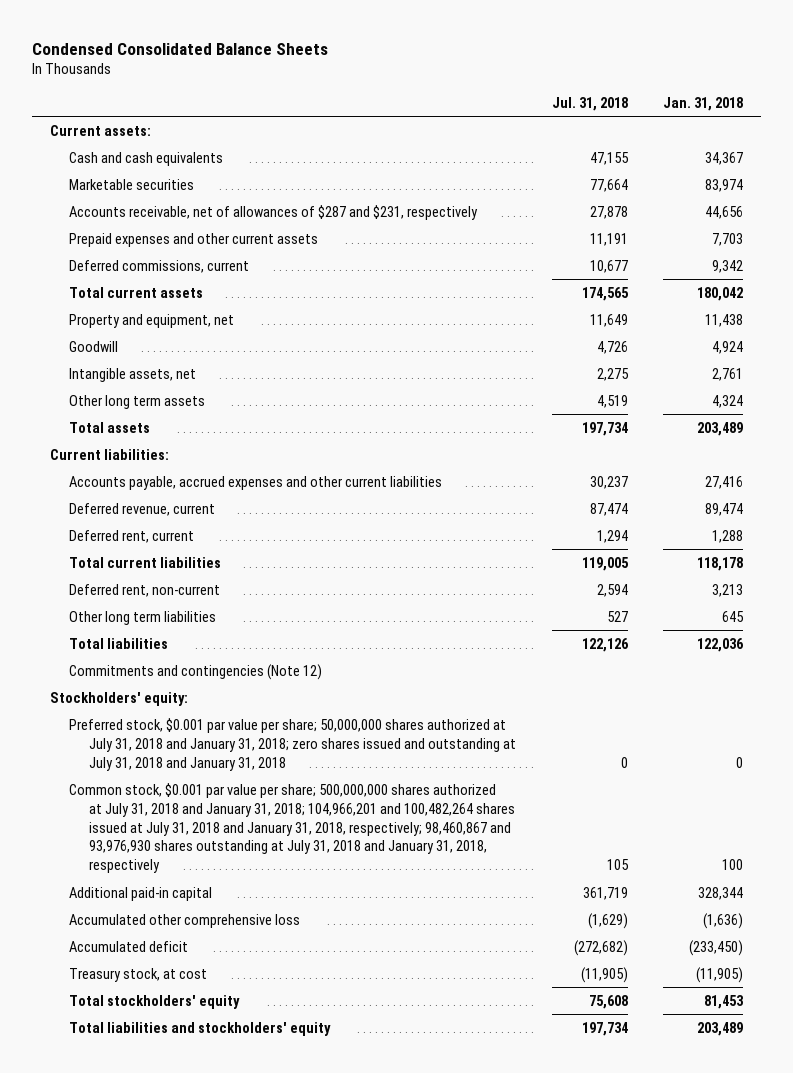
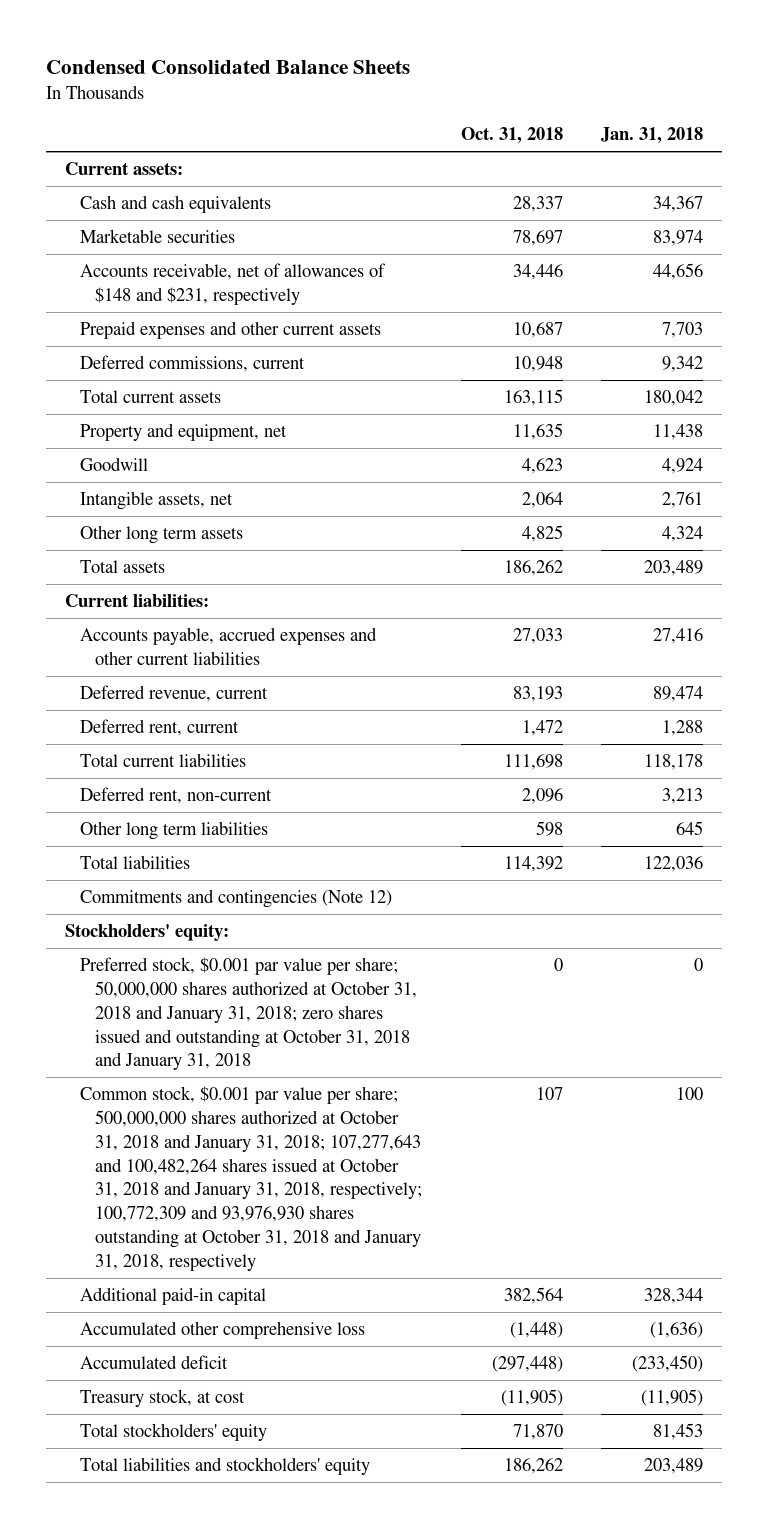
[551,96,628,111] Jul. 31, 2018 -> none
none -> [460,127,563,145] Oct. 31, 2018
[69,204,479,220] Accounts receivable, net of allowances of $287 and $231, respectively -> [79,262,386,305] Accounts receivable, net of allowances of $148 and $231, respectively
[69,717,516,771] Preferred stock, $0.001 par value per share; 50,000,000 shares authorized at July 31, 2018 and January 31, 2018; zero shares issued and outstanding at July 31, 2018 and January 31, 2018 -> [79,956,418,1071] Preferred stock, $0.001 par value per share; 50,000,000 shares authorized at October 31, 2018 and January 31, 2018; zero shares issued and outstanding at October 31, 2018 and January 31, 2018
[69,782,515,874] Common stock, $0.001 par value per share; 500,000,000 shares authorized at July 31, 2018 and January 31, 2018; 104,966,201 and 100,482,264 shares issued at July 31, 2018 and January 31, 2018, respectively; 98,460,867 and 93,976,930 shares outstanding at July 31, 2018 and January 31, 2018, respectively -> [79,1085,423,1271] Common stock, $0.001 par value per share; 500,000,000 shares authorized at October 31, 2018 and January 31, 2018; 107,277,643 and 100,482,264 shares issued at October 31, 2018 and January 31, 2018, respectively; 100,772,309 and 93,976,930 shares outstanding at October 31, 2018 and January 31, 2018, respectively

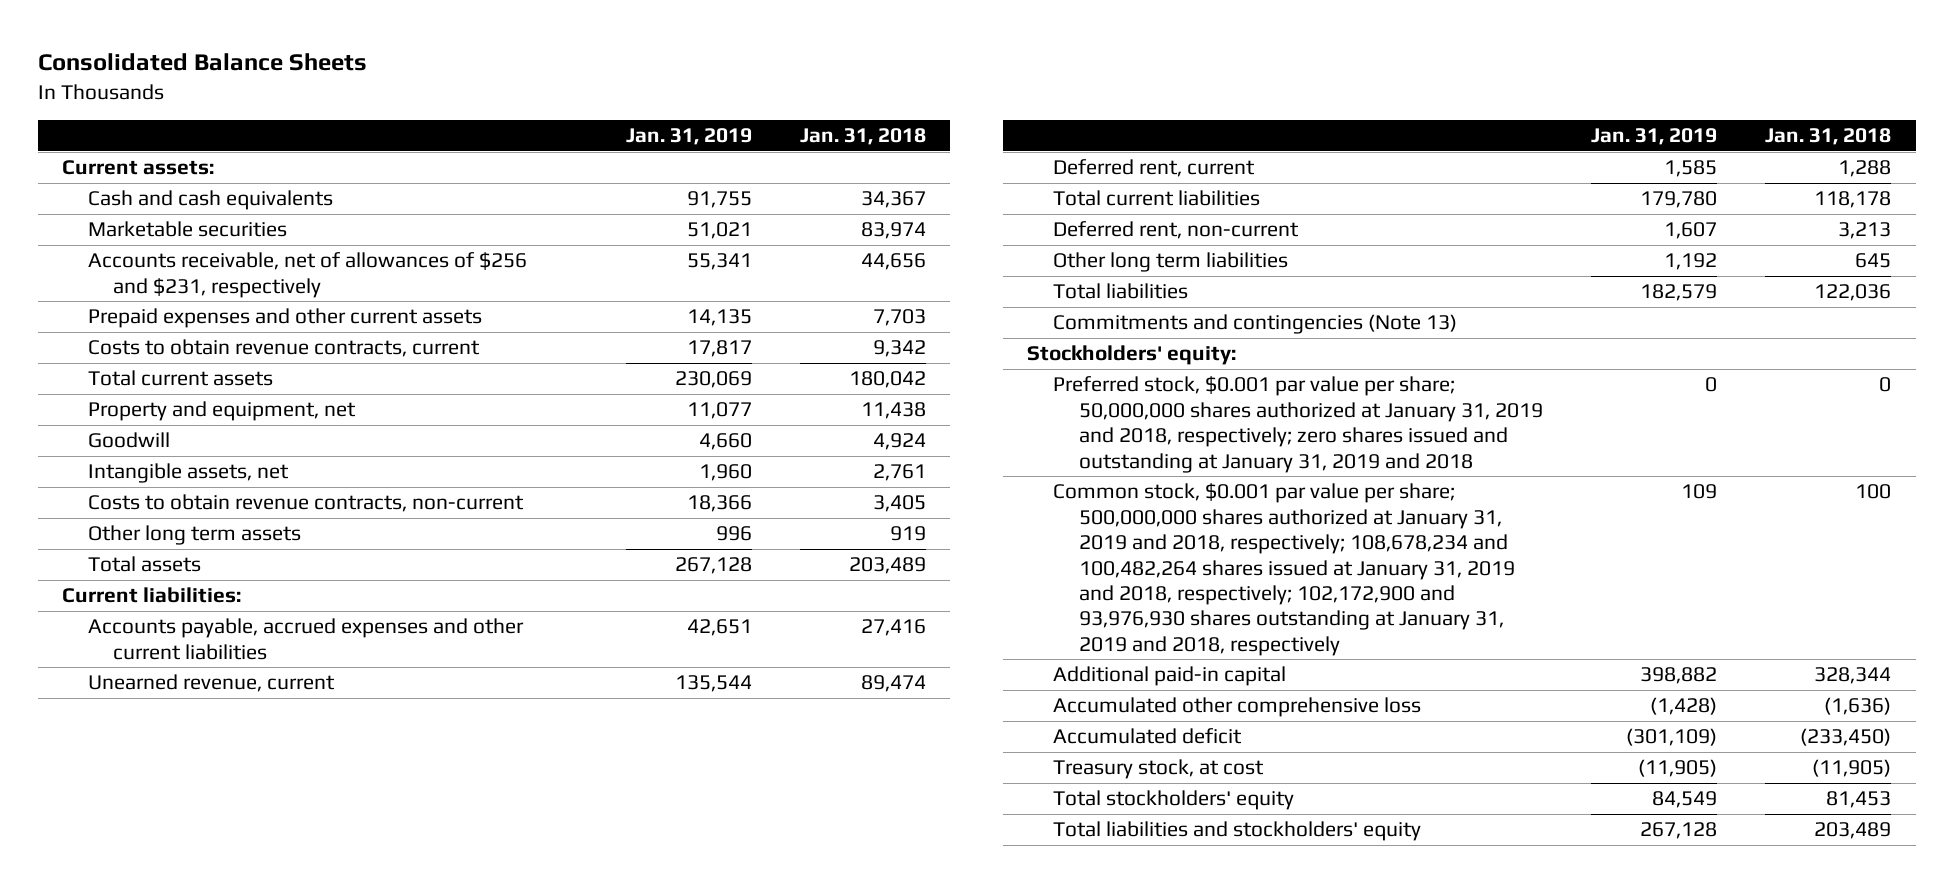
[45,60,410,75] Condensed Consolidated Balance Sheets -> [37,53,367,72] Consolidated Balance Sheets
[460,127,563,145] Oct. 31, 2018 -> none
none -> [625,128,752,146] Jan. 31, 2019
[79,262,386,305] Accounts receivable, net of allowances of $148 and $231, respectively -> [87,252,527,298] Accounts receivable, net of allowances of $256 and $231, respectively
[79,354,305,372] Deferred commissions, current -> [87,339,480,358] Costs to obtain revenue contracts, current
none -> [87,494,524,513] Costs to obtain revenue contracts, non-current
[662,525,704,542] 4,324 -> [890,526,927,542] 919
[79,684,268,702] Deferred revenue, current -> [87,674,335,693] Unearned revenue, current
[79,888,392,908] Commitments and contingencies (Note 12) -> [1052,314,1457,335] Commitments and contingencies (Note 13)
[79,956,418,1071] Preferred stock, $0.001 par value per share; 50,000,000 shares authorized at October 31, 2018 and January 31, 2018; zero shares issued and outstanding at October 31, 2018 and January 31, 2018 -> [1052,376,1543,473] Preferred stock, $0.001 par value per share; 50,000,000 shares authorized at January 31, 2019 and 2018, respectively; zero shares issued and outstanding at January 31, 2019 and 2018
[79,1085,423,1271] Common stock, $0.001 par value per share; 500,000,000 shares authorized at October 31, 2018 and January 31, 2018; 107,277,643 and 100,482,264 shares issued at October 31, 2018 and January 31, 2018, respectively; 100,772,309 and 93,976,930 shares outstanding at October 31, 2018 and January 31, 2018, respectively -> [1052,483,1515,656] Common stock, $0.001 par value per share; 500,000,000 shares authorized at January 31, 2019 and 2018, respectively; 108,678,234 and 100,482,264 shares issued at January 31, 2019 and 2018, respectively; 102,172,900 and 93,976,930 shares outstanding at January 31, 2019 and 2018, respectively

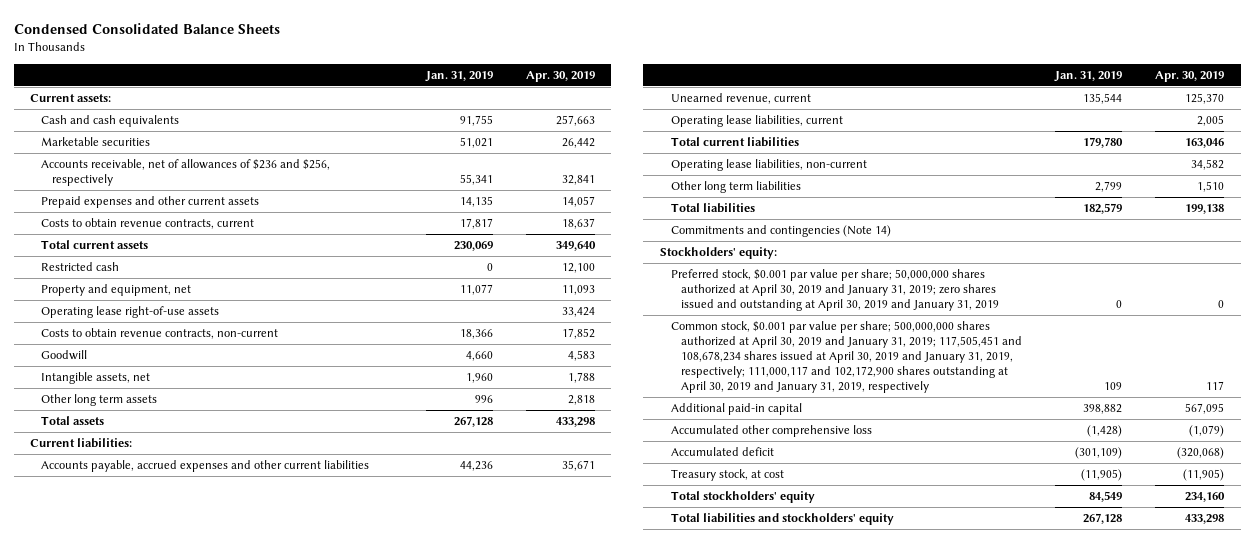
[37,53,367,72] Consolidated Balance Sheets -> [13,22,280,34] Condensed Consolidated Balance Sheets
[800,128,927,146] Jan. 31, 2018 -> none
none -> [525,70,595,82] Apr. 30, 2019
[87,252,527,298] Accounts receivable, net of allowances of $256 and $231, respectively -> [41,159,331,187] Accounts receivable, net of allowances of $236 and $256, respectively
none -> [41,262,120,272] Restricted cash
none -> [41,306,220,319] Operating lease right-of-use assets
[87,494,524,513] Costs to obtain revenue contracts, non-current -> [41,328,279,340] Costs to obtain revenue contracts, non-current
[686,619,752,637] 42,651 -> [460,461,494,472] 44,236
[1052,159,1255,178] Deferred rent, current -> none
none -> [670,115,843,128] Operating lease liabilities, current
[1052,221,1299,240] Deferred rent, non-current -> none
none -> [670,159,867,172] Operating lease liabilities, non-current
[1663,253,1717,271] 1,192 -> [1095,181,1123,193] 2,799
[1052,314,1457,335] Commitments and contingencies (Note 13) -> [670,225,891,238] Commitments and contingencies (Note 14)
[1052,376,1543,473] Preferred stock, $0.001 par value per share; 50,000,000 shares authorized at January 31, 2019 and 2018, respectively; zero shares issued and outstanding at January 31, 2019 and 2018 -> [670,269,1000,312] Preferred stock, $0.001 par value per share; 50,000,000 shares authorized at April 30, 2019 and January 31, 2019; zero shares issued and outstanding at April 30, 2019 and January 31, 2019
[1052,483,1515,656] Common stock, $0.001 par value per share; 500,000,000 shares authorized at January 31, 2019 and 2018, respectively; 108,678,234 and 100,482,264 shares issued at January 31, 2019 and 2018, respectively; 102,172,900 and 93,976,930 shares outstanding at January 31, 2019 and 2018, respectively -> [670,321,1023,394] Common stock, $0.001 par value per share; 500,000,000 shares authorized at April 30, 2019 and January 31, 2019; 117,505,451 and 108,678,234 shares issued at April 30, 2019 and January 31, 2019, respectively; 111,000,117 and 102,172,900 shares outstanding at April 30, 2019 and January 31, 2019, respectively

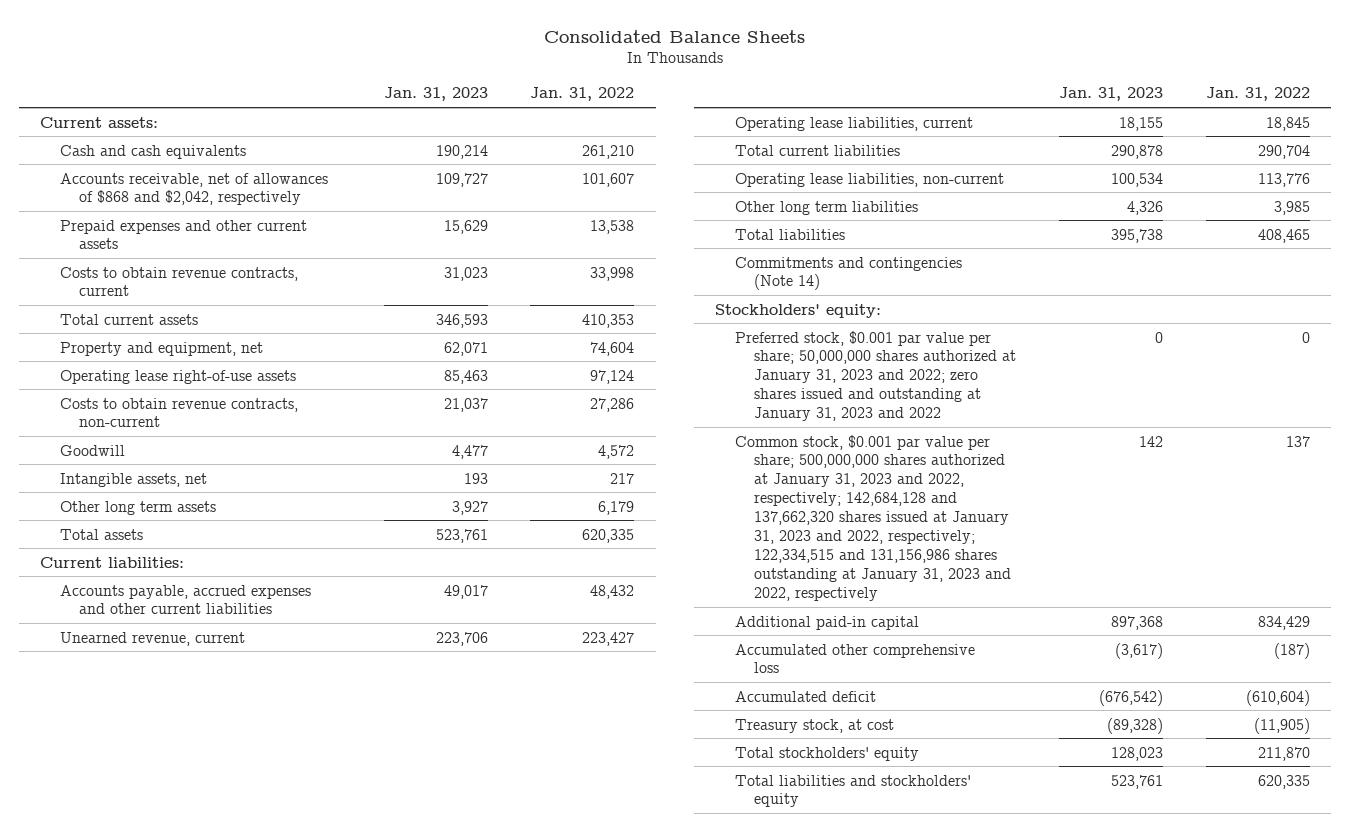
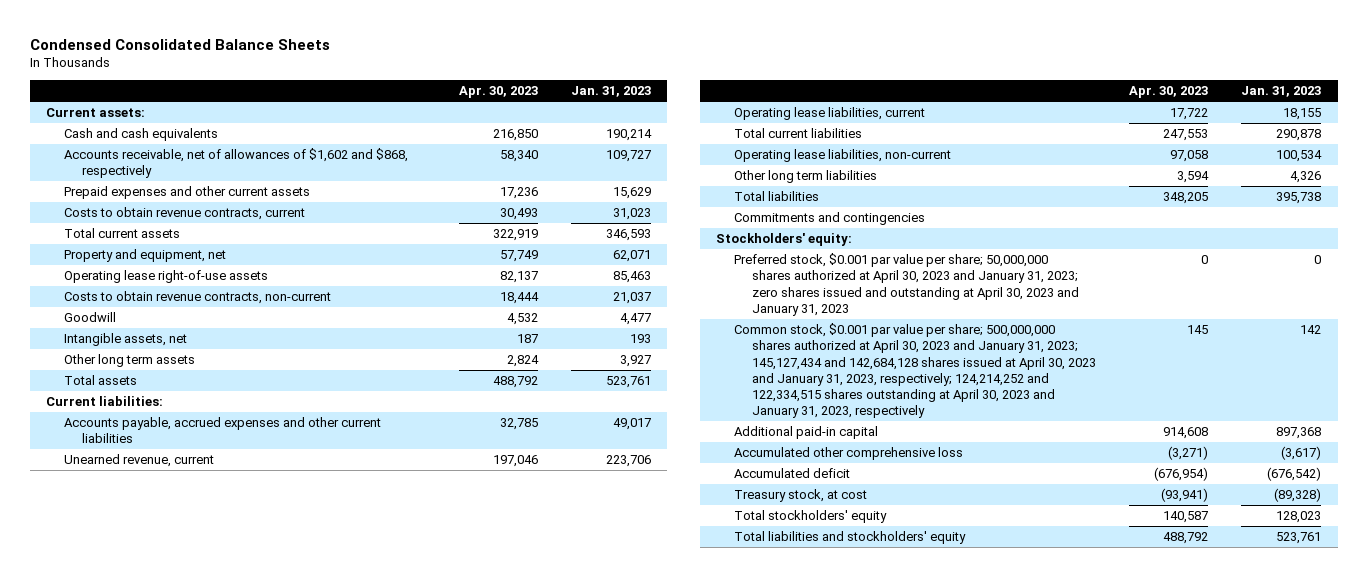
[543,29,805,43] Consolidated Balance Sheets -> [29,38,330,50] Condensed Consolidated Balance Sheets
[530,87,635,102] Jan. 31, 2022 -> none
none -> [459,86,539,99] Apr. 30, 2023
[59,172,328,206] Accounts receivable, net of allowances of $868 and $2,042, respectively -> [64,148,409,179] Accounts receivable, net of allowances of $1,602 and $868, respectively
[734,256,962,291] Commitments and contingencies (Note 14) -> [734,212,926,226] Commitments and contingencies
[734,330,1017,422] Preferred stock, $0.001 par value per share; 50,000,000 shares authorized at January 31, 2023 and 2022; zero shares issued and outstanding at January 31, 2023 and 2022 -> [734,253,1080,316] Preferred stock, $0.001 par value per share; 50,000,000 shares authorized at April 30, 2023 and January 31, 2023; zero shares issued and outstanding at April 30, 2023 and January 31, 2023
[734,434,1012,602] Common stock, $0.001 par value per share; 500,000,000 shares authorized at January 31, 2023 and 2022, respectively; 142,684,128 and 137,662,320 shares issued at January 31, 2023 and 2022, respectively; 122,334,515 and 131,156,986 shares outstanding at January 31, 2023 and 2022, respectively -> [734,323,1097,419] Common stock, $0.001 par value per share; 500,000,000 shares authorized at April 30, 2023 and January 31, 2023; 145,127,434 and 142,684,128 shares issued at April 30, 2023 and January 31, 2023, respectively; 124,214,252 and 122,334,515 shares outstanding at April 30, 2023 and January 31, 2023, respectively

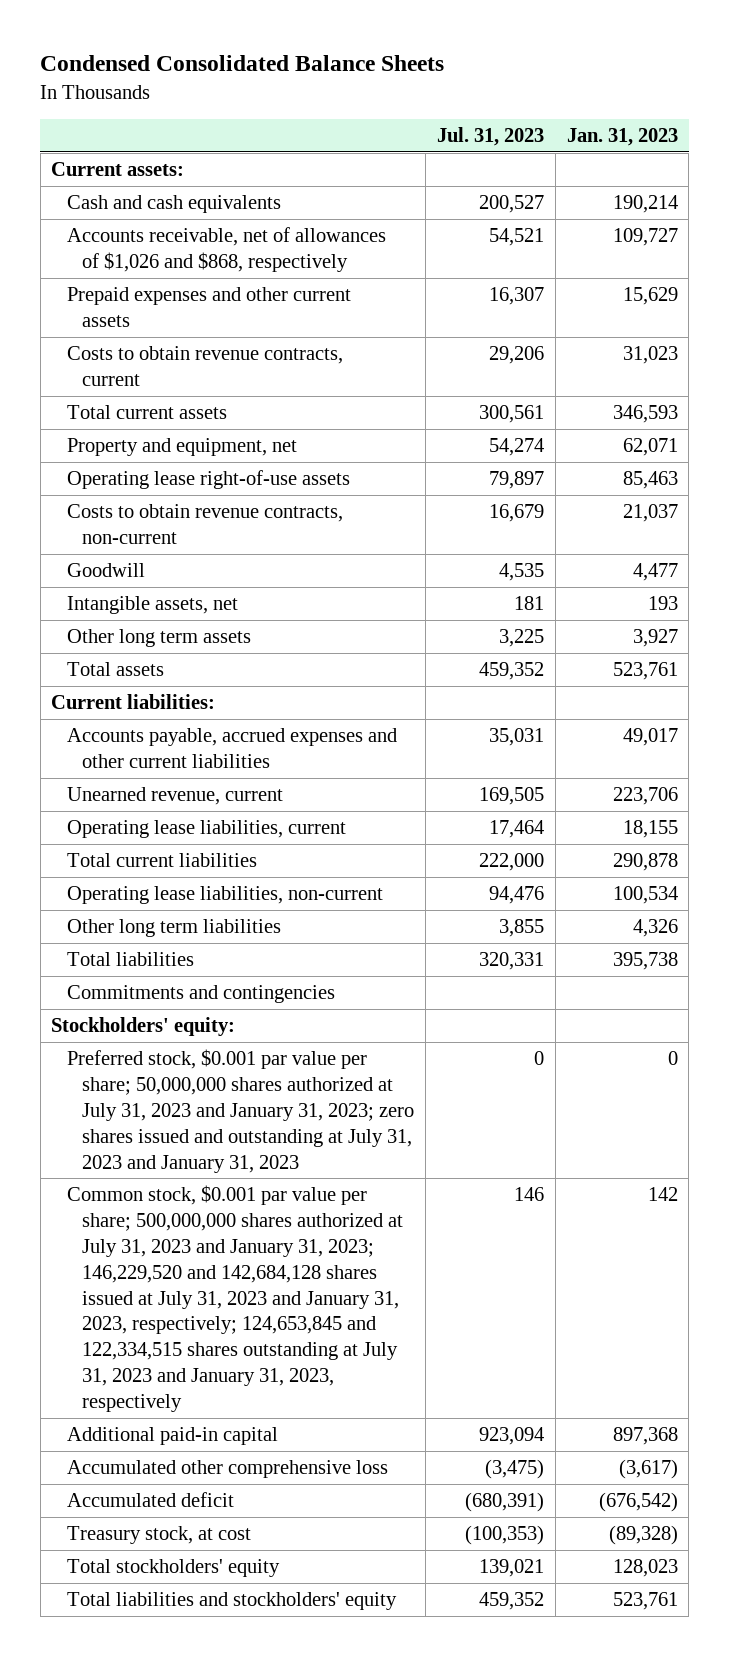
[459,86,539,99] Apr. 30, 2023 -> none
none -> [436,127,544,147] Jul. 31, 2023
[64,148,409,179] Accounts receivable, net of allowances of $1,602 and $868, respectively -> [66,226,386,272] Accounts receivable, net of allowances of $1,026 and $868, respectively
[734,253,1080,316] Preferred stock, $0.001 par value per share; 50,000,000 shares authorized at April 30, 2023 and January 31, 2023; zero shares issued and outstanding at April 30, 2023 and January 31, 2023 -> [66,1048,414,1173] Preferred stock, $0.001 par value per share; 50,000,000 shares authorized at July 31, 2023 and January 31, 2023; zero shares issued and outstanding at July 31, 2023 and January 31, 2023
[734,323,1097,419] Common stock, $0.001 par value per share; 500,000,000 shares authorized at April 30, 2023 and January 31, 2023; 145,127,434 and 142,684,128 shares issued at April 30, 2023 and January 31, 2023, respectively; 124,214,252 and 122,334,515 shares outstanding at April 30, 2023 and January 31, 2023, respectively -> [66,1184,403,1413] Common stock, $0.001 par value per share; 500,000,000 shares authorized at July 31, 2023 and January 31, 2023; 146,229,520 and 142,684,128 shares issued at July 31, 2023 and January 31, 2023, respectively; 124,653,845 and 122,334,515 shares outstanding at July 31, 2023 and January 31, 2023, respectively

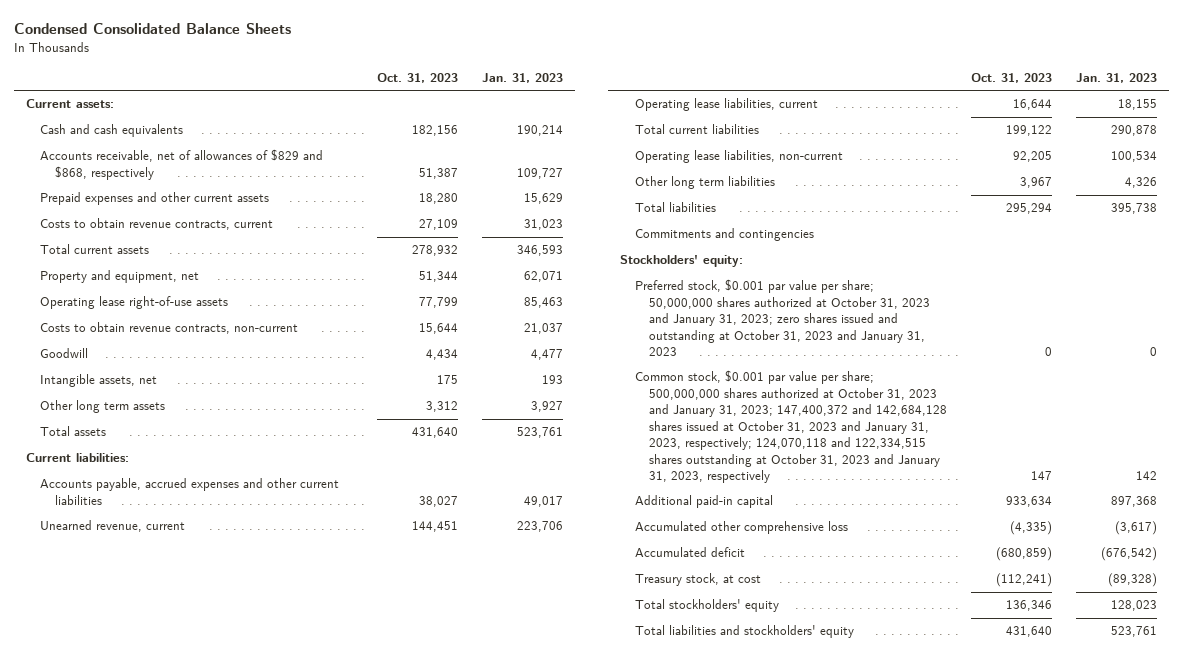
[436,127,544,147] Jul. 31, 2023 -> none
none -> [376,73,458,84] Oct. 31, 2023
[66,226,386,272] Accounts receivable, net of allowances of $1,026 and $868, respectively -> [40,149,324,180] Accounts receivable, net of allowances of $829 and $868, respectively
[66,1048,414,1173] Preferred stock, $0.001 par value per share; 50,000,000 shares authorized at July 31, 2023 and January 31, 2023; zero shares issued and outstanding at July 31, 2023 and January 31, 2023 -> [634,279,931,357] Preferred stock, $0.001 par value per share; 50,000,000 shares authorized at October 31, 2023 and January 31, 2023; zero shares issued and outstanding at October 31, 2023 and January 31, 2023
[66,1184,403,1413] Common stock, $0.001 par value per share; 500,000,000 shares authorized at July 31, 2023 and January 31, 2023; 146,229,520 and 142,684,128 shares issued at July 31, 2023 and January 31, 2023, respectively; 124,653,845 and 122,334,515 shares outstanding at July 31, 2023 and January 31, 2023, respectively -> [634,370,948,484] Common stock, $0.001 par value per share; 500,000,000 shares authorized at October 31, 2023 and January 31, 2023; 147,400,372 and 142,684,128 shares issued at October 31, 2023 and January 31, 2023, respectively; 124,070,118 and 122,334,515 shares outstanding at October 31, 2023 and January 31, 2023, respectively

